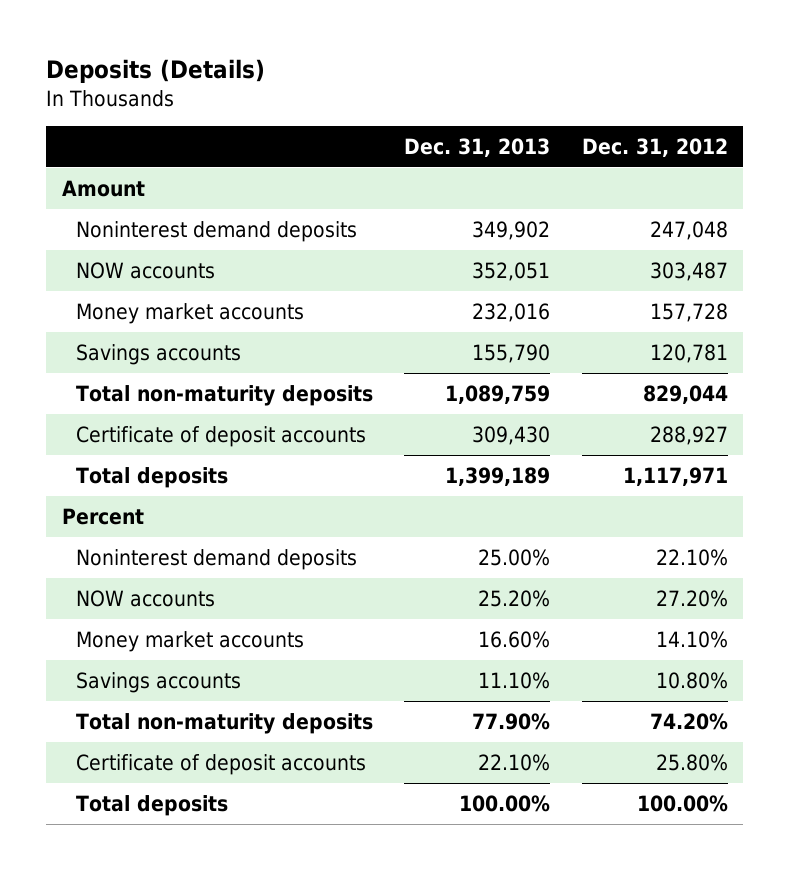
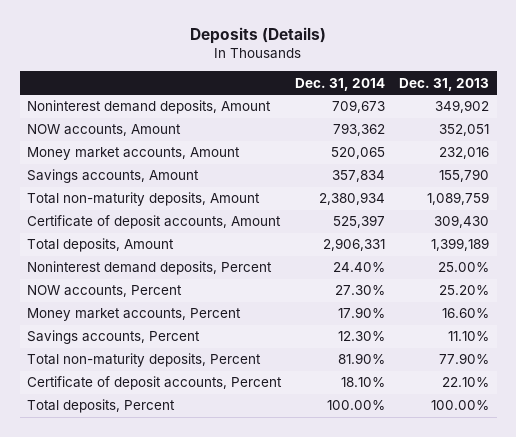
[581,137,728,157] Dec. 31, 2012 -> none
none -> [295,77,386,91] Dec. 31, 2014
[61,179,145,197] Amount -> none
[61,507,144,525] Percent -> none
[76,220,358,242] Noninterest demand deposits -> [26,100,271,115] Noninterest demand deposits, Amount
[76,261,216,279] NOW accounts -> [26,124,181,137] NOW accounts, Amount
[76,302,305,324] Money market accounts -> [26,147,240,161] Money market accounts, Amount
[76,343,242,365] Savings accounts -> [26,169,199,184] Savings accounts, Amount
[76,384,374,406] Total non-maturity deposits -> [26,192,260,207] Total non-maturity deposits, Amount
[76,425,367,447] Certificate of deposit accounts -> [26,215,281,230] Certificate of deposit accounts, Amount
[76,466,229,488] Total deposits -> [26,238,174,253] Total deposits, Amount
[76,548,358,570] Noninterest demand deposits -> [26,261,272,276] Noninterest demand deposits, Percent
[76,589,216,607] NOW accounts -> [26,285,182,298] NOW accounts, Percent
[76,630,305,652] Money market accounts -> [26,308,241,322] Money market accounts, Percent
[76,671,242,693] Savings accounts -> [26,330,200,345] Savings accounts, Percent
[76,712,374,734] Total non-maturity deposits -> [26,353,261,368] Total non-maturity deposits, Percent
[76,753,367,775] Certificate of deposit accounts -> [26,376,282,391] Certificate of deposit accounts, Percent
[76,794,229,816] Total deposits -> [26,399,175,414] Total deposits, Percent

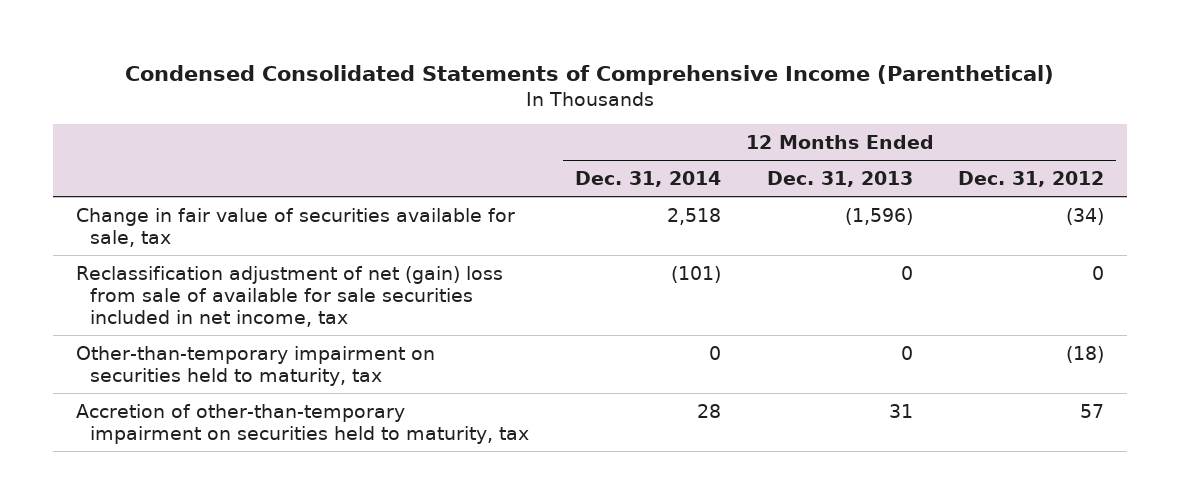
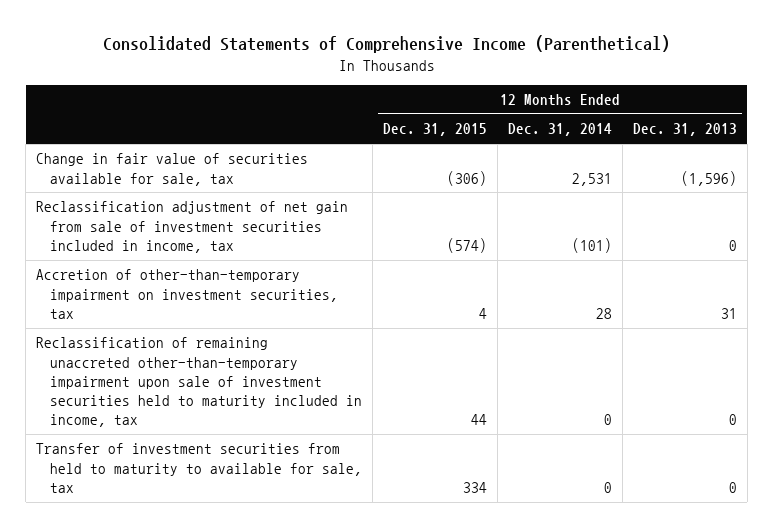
[125,65,1055,86] Condensed Consolidated Statements of Comprehensive Income (Parenthetical) -> [102,35,670,54] Consolidated Statements of Comprehensive Income (Parenthetical)
[958,171,1105,188] Dec. 31, 2012 -> none
none -> [383,123,488,137] Dec. 31, 2015
[75,345,435,386] Other-than-temporary impairment on securities held to maturity, tax -> none
[666,207,721,225] 2,518 -> [571,172,612,186] 2,531
[75,265,503,328] Reclassification adjustment of net (gain) loss from sale of available for sale securities included in net income, tax -> [36,201,349,253] Reclassification adjustment of net gain from sale of investment securities included in income, tax
[75,403,530,444] Accretion of other-than-temporary impairment on securities held to maturity, tax -> [36,269,339,319] Accretion of other-than-temporary impairment on investment securities, tax
none -> [36,337,363,428] Reclassification of remaining unaccreted other-than-temporary impairment upon sale of investment securities held to maturity included in income, tax
none -> [36,443,363,493] Transfer of investment securities from held to maturity to available for sale, tax

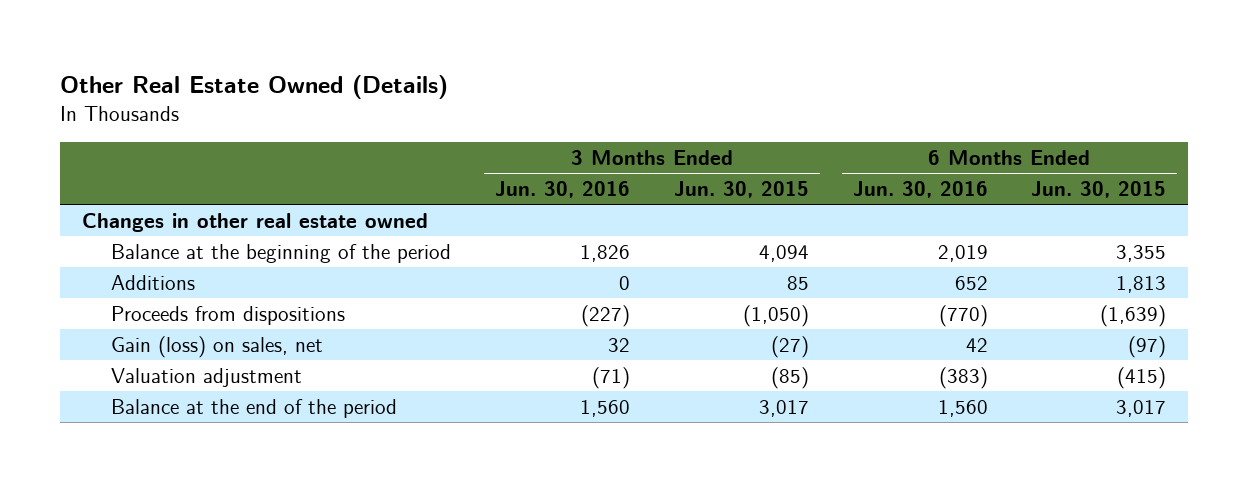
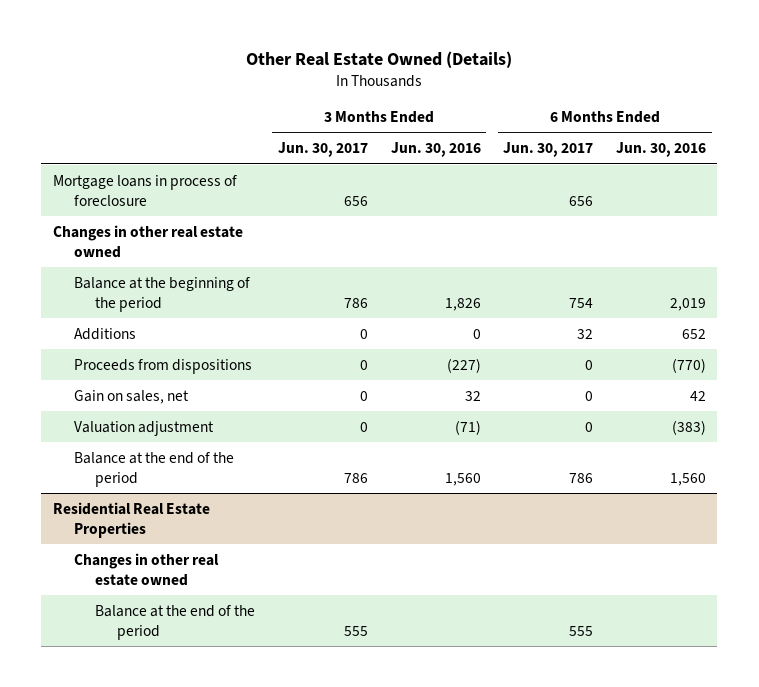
[673,181,809,199] Jun. 30, 2015 -> none
[1031,181,1167,199] Jun. 30, 2015 -> none
none -> [278,142,369,158] Jun. 30, 2017
none -> [503,142,594,158] Jun. 30, 2017
none -> [52,174,237,206] Mortgage loans in process of foreclosure
[111,335,324,358] Gain (loss) on sales, net -> [74,389,190,404] Gain on sales, net
none -> [52,501,210,538] Residential Real Estate Properties
none -> [74,552,220,586] Changes in other real estate owned
none -> [95,604,256,640] Balance at the end of the period

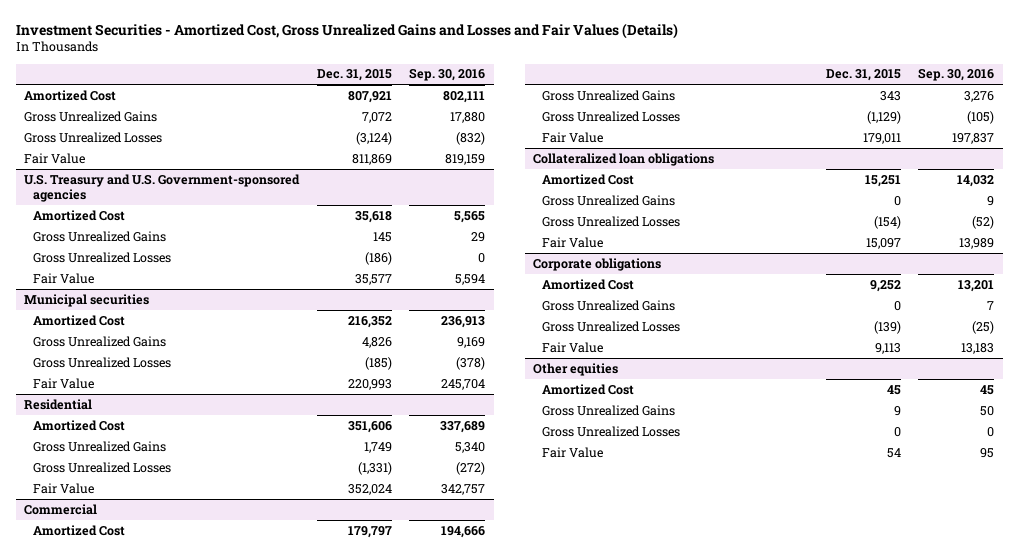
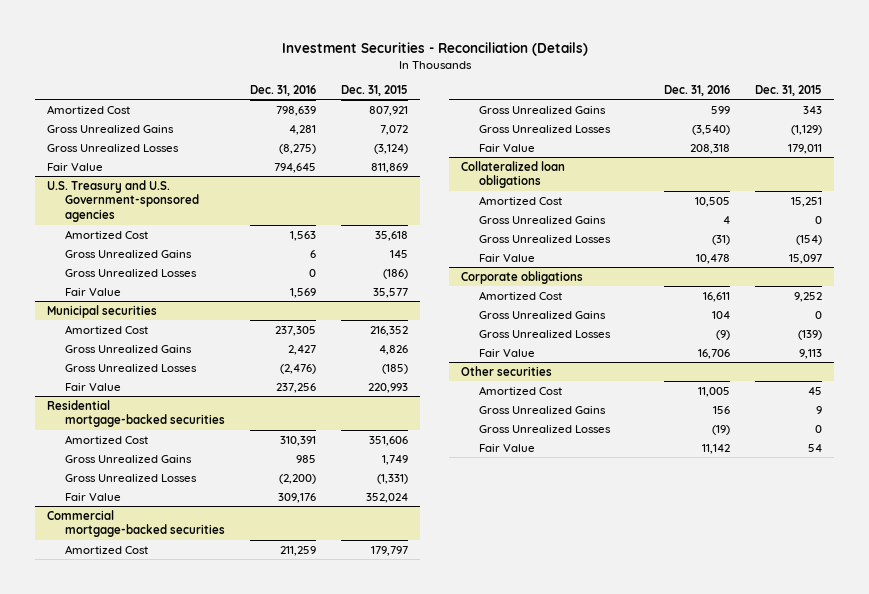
[15,22,678,39] Investment Securities - Amortized Cost, Gross Unrealized Gains and Losses and Fair Values (Details) -> [281,41,588,56] Investment Securities - Reconciliation (Details)
[409,68,486,82] Sep. 30, 2016 -> none
none -> [249,84,316,96] Dec. 31, 2016
[24,398,93,410] Residential -> [47,399,226,428] Residential mortgage-backed securities
[24,503,98,515] Commercial -> [47,509,226,538] Commercial mortgage-backed securities
[533,362,619,376] Other equities -> none
none -> [461,365,553,376] Other securities

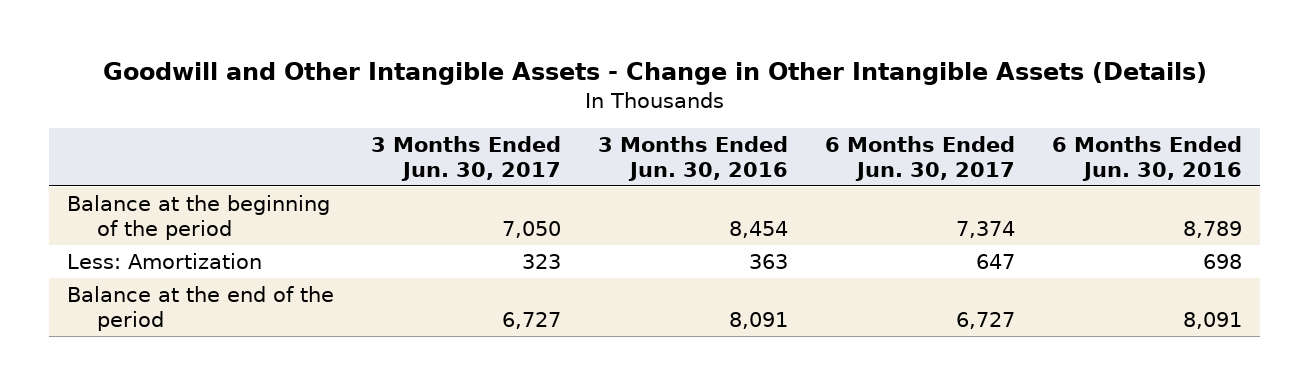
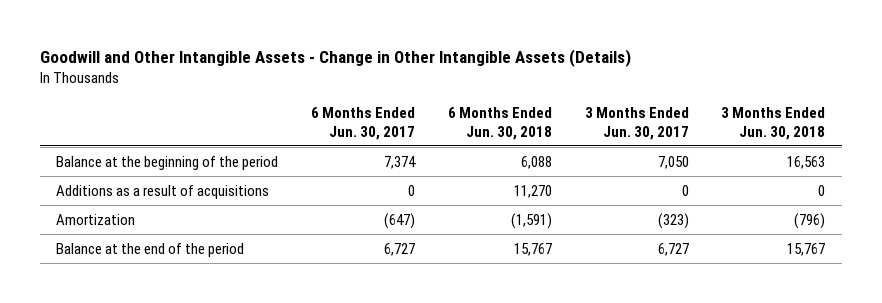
[598,135,789,181] 3 Months Ended Jun. 30, 2016 -> none
[1052,135,1243,181] 6 Months Ended Jun. 30, 2016 -> none
none -> [447,107,552,140] 6 Months Ended Jun. 30, 2018
none -> [721,107,826,140] 3 Months Ended Jun. 30, 2018
none -> [56,184,270,199] Additions as a result of acquisitions
[67,252,263,269] Less: Amortization -> [56,213,136,225] Amortization
[522,253,562,269] 323 -> [657,212,689,229] (323)
[976,253,1016,269] 647 -> [384,212,416,229] (647)

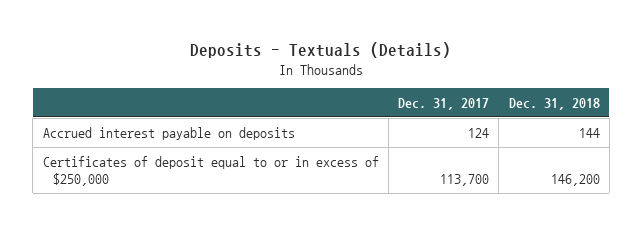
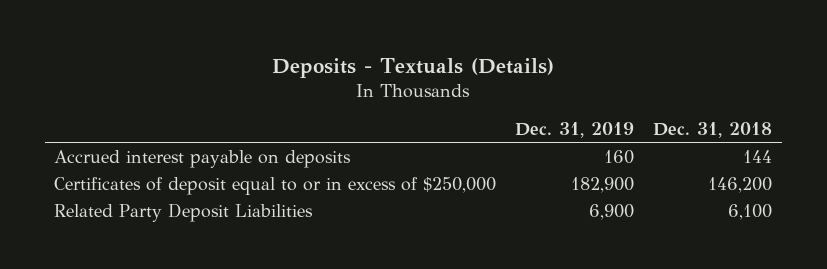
[398,98,490,111] Dec. 31, 2017 -> none
none -> [515,122,635,139] Dec. 31, 2019
none -> [54,202,314,222] Related Party Deposit Liabilities

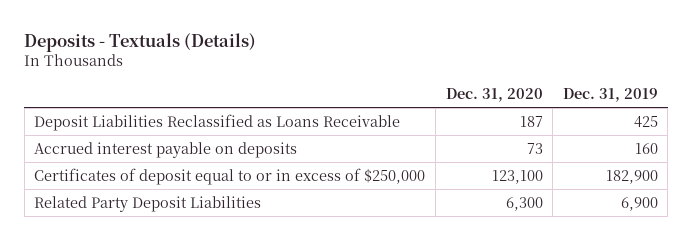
[653,122,773,139] Dec. 31, 2018 -> none
none -> [445,88,543,103] Dec. 31, 2020
none -> [34,113,401,131] Deposit Liabilities Reclassified as Loans Receivable

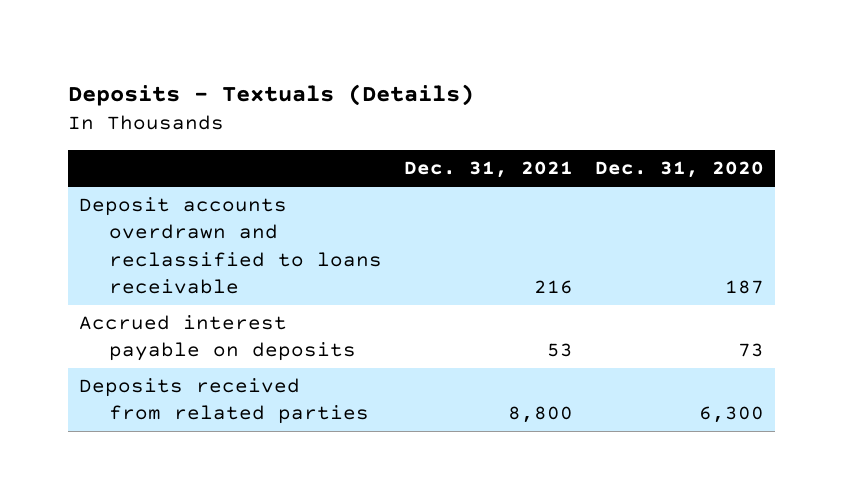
[562,88,658,103] Dec. 31, 2019 -> none
none -> [404,161,574,179] Dec. 31, 2021
[34,113,401,131] Deposit Liabilities Reclassified as Loans Receivable -> [79,197,382,295] Deposit accounts overdrawn and reclassified to loans receivable
[34,167,426,185] Certificates of deposit equal to or in excess of $250,000 -> none
[34,195,262,212] Related Party Deposit Liabilities -> [79,378,369,425] Deposits received from related parties

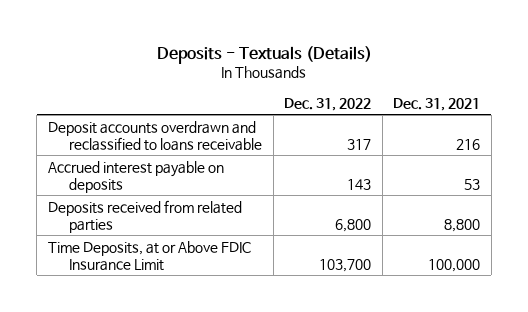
[595,161,765,179] Dec. 31, 2020 -> none
none -> [284,97,372,111] Dec. 31, 2022
none -> [48,240,252,271] Time Deposits, at or Above FDIC Insurance Limit

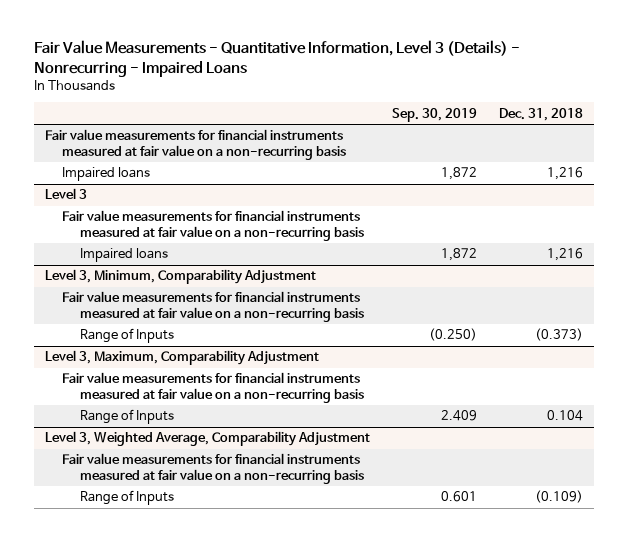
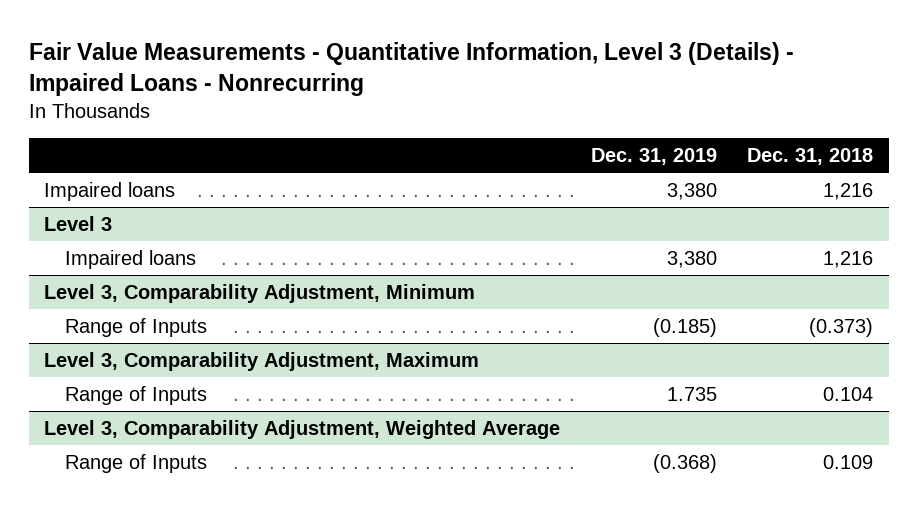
[33,40,520,77] Fair Value Measurements - Quantitative Information, Level 3 (Details) - Nonrecurring - Impaired Loans -> [28,42,794,97] Fair Value Measurements - Quantitative Information, Level 3 (Details) - Impaired Loans - Nonrecurring
[391,107,477,122] Sep. 30, 2019 -> none
none -> [590,148,717,166] Dec. 31, 2019
[44,129,347,161] Fair value measurements for financial instruments measured at fair value on a non-recurring basis -> none
[62,210,364,242] Fair value measurements for financial instruments measured at fair value on a non-recurring basis -> none
[62,291,364,323] Fair value measurements for financial instruments measured at fair value on a non-recurring basis -> none
[44,269,316,285] Level 3, Minimum, Comparability Adjustment -> [44,283,476,303] Level 3, Comparability Adjustment, Minimum
[62,372,364,404] Fair value measurements for financial instruments measured at fair value on a non-recurring basis -> none
[44,350,319,366] Level 3, Maximum, Comparability Adjustment -> [44,351,480,371] Level 3, Comparability Adjustment, Maximum
[62,453,364,485] Fair value measurements for financial instruments measured at fair value on a non-recurring basis -> none
[44,431,370,447] Level 3, Weighted Average, Comparability Adjustment -> [44,419,561,439] Level 3, Comparability Adjustment, Weighted Average
[534,490,583,504] (0.109) -> [823,454,874,469] 0.109

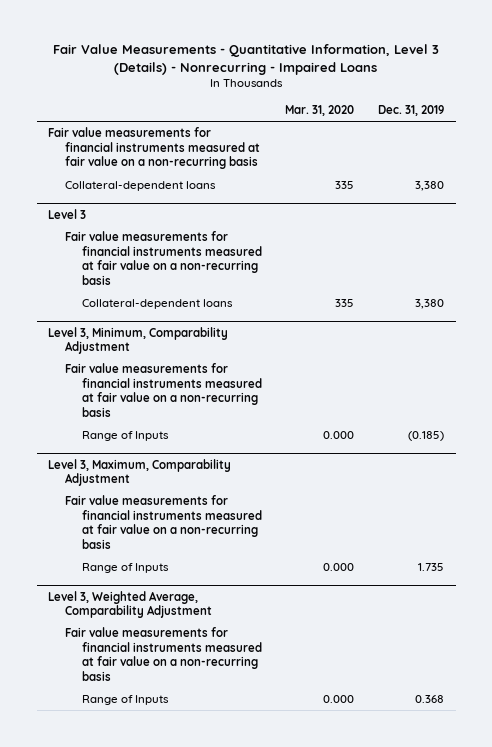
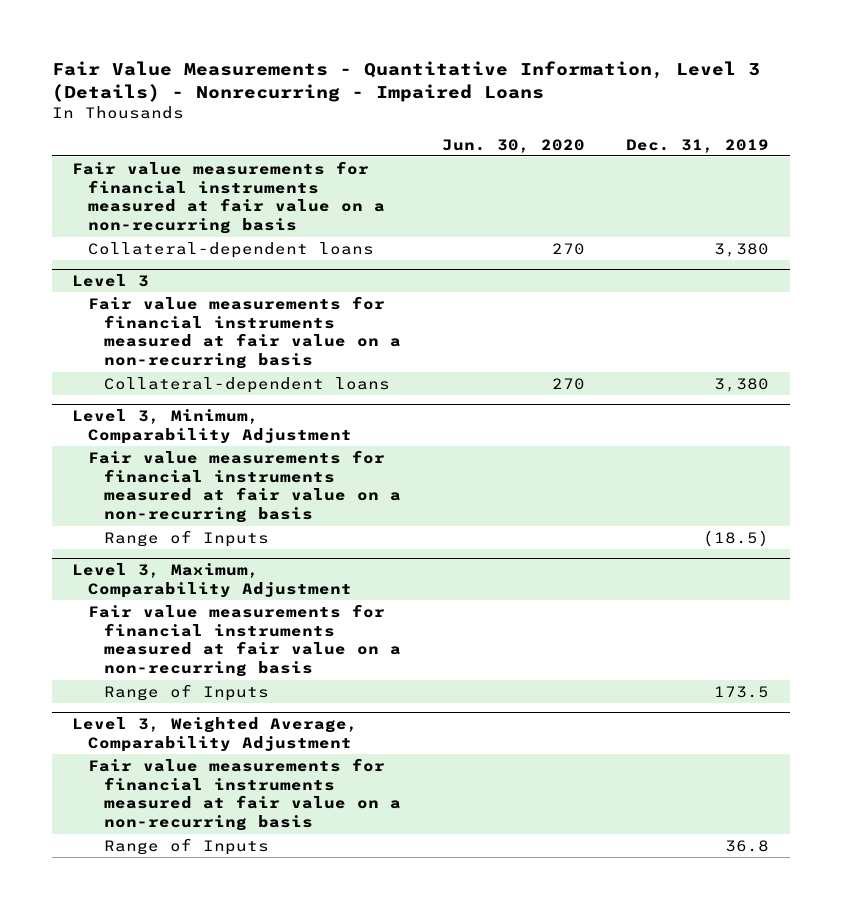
[285,104,355,116] Mar. 31, 2020 -> none
none -> [442,138,586,153] Jun. 30, 2020
[407,431,444,442] (0.185) -> [703,529,770,547] (18.5)
[417,563,444,572] 1.735 -> [714,685,770,698] 173.5
[414,695,444,704] 0.368 -> [725,839,770,852] 36.8

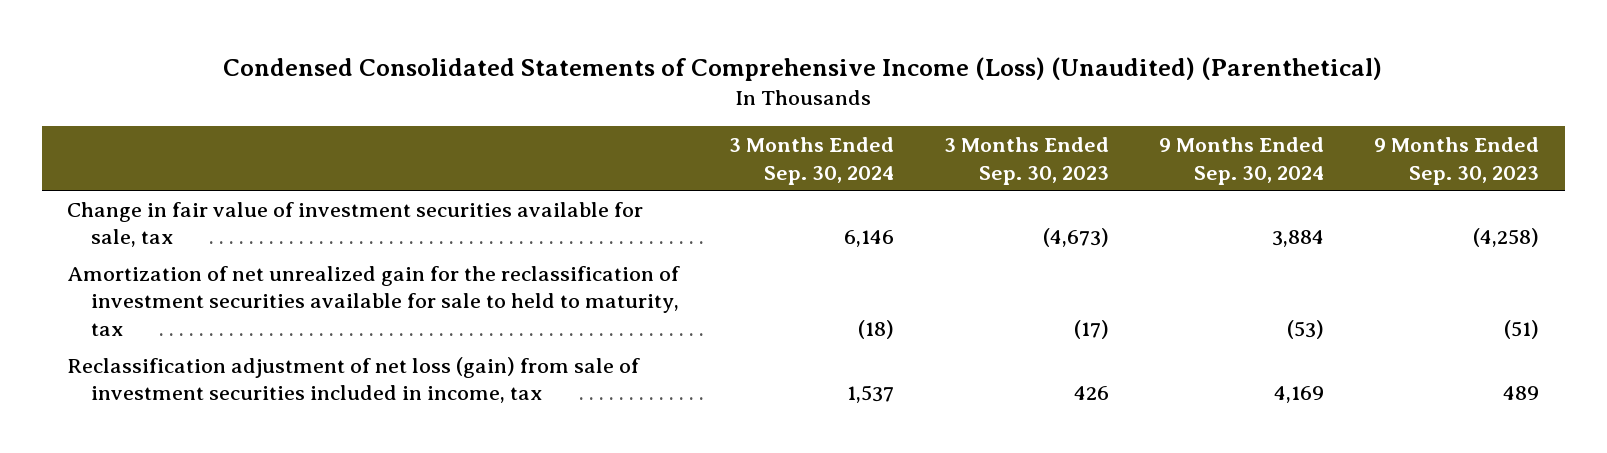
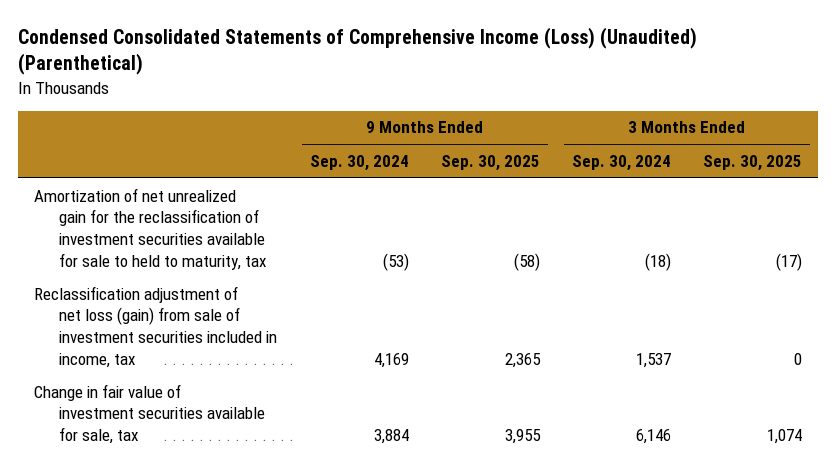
[944,136,1110,185] 3 Months Ended Sep. 30, 2023 -> none
[1374,136,1540,185] 9 Months Ended Sep. 30, 2023 -> none
none -> [440,154,540,171] Sep. 30, 2025
none -> [702,154,802,171] Sep. 30, 2025
[67,201,644,248] Change in fair value of investment securities available for sale, tax -> [33,383,266,444] Change in fair value of investment securities available for sale, tax

